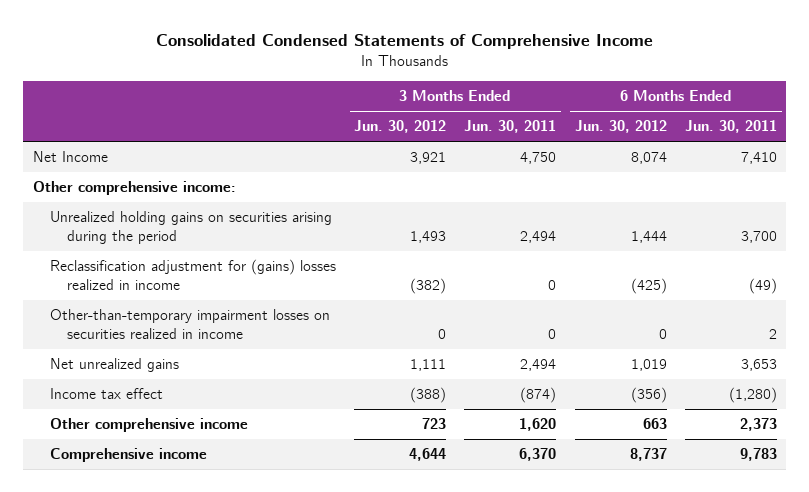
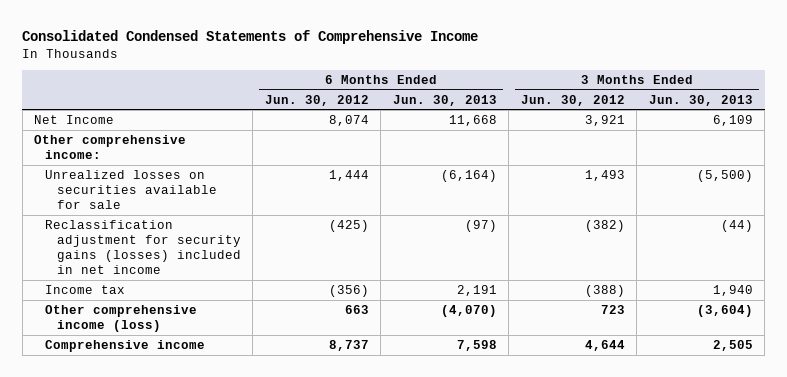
[464,120,557,134] Jun. 30, 2011 -> none
[684,120,777,134] Jun. 30, 2011 -> none
none -> [392,94,497,106] Jun. 30, 2013
none -> [648,94,753,106] Jun. 30, 2013
[49,309,330,339] Other-than-temporary impairment losses on securities realized in income -> none
[49,358,179,373] Net unrealized gains -> none
[49,211,332,244] Unrealized holding gains on securities arising during the period -> [45,169,217,209] Unrealized losses on securities available for sale
[49,259,336,290] Reclassification adjustment for (gains) losses realized in income -> [45,219,241,274] Reclassification adjustment for security gains (losses) included in net income
[49,388,163,400] Income tax effect -> [45,284,126,294] Income tax
[49,418,248,433] Other comprehensive income -> [45,304,198,332] Other comprehensive income (loss)

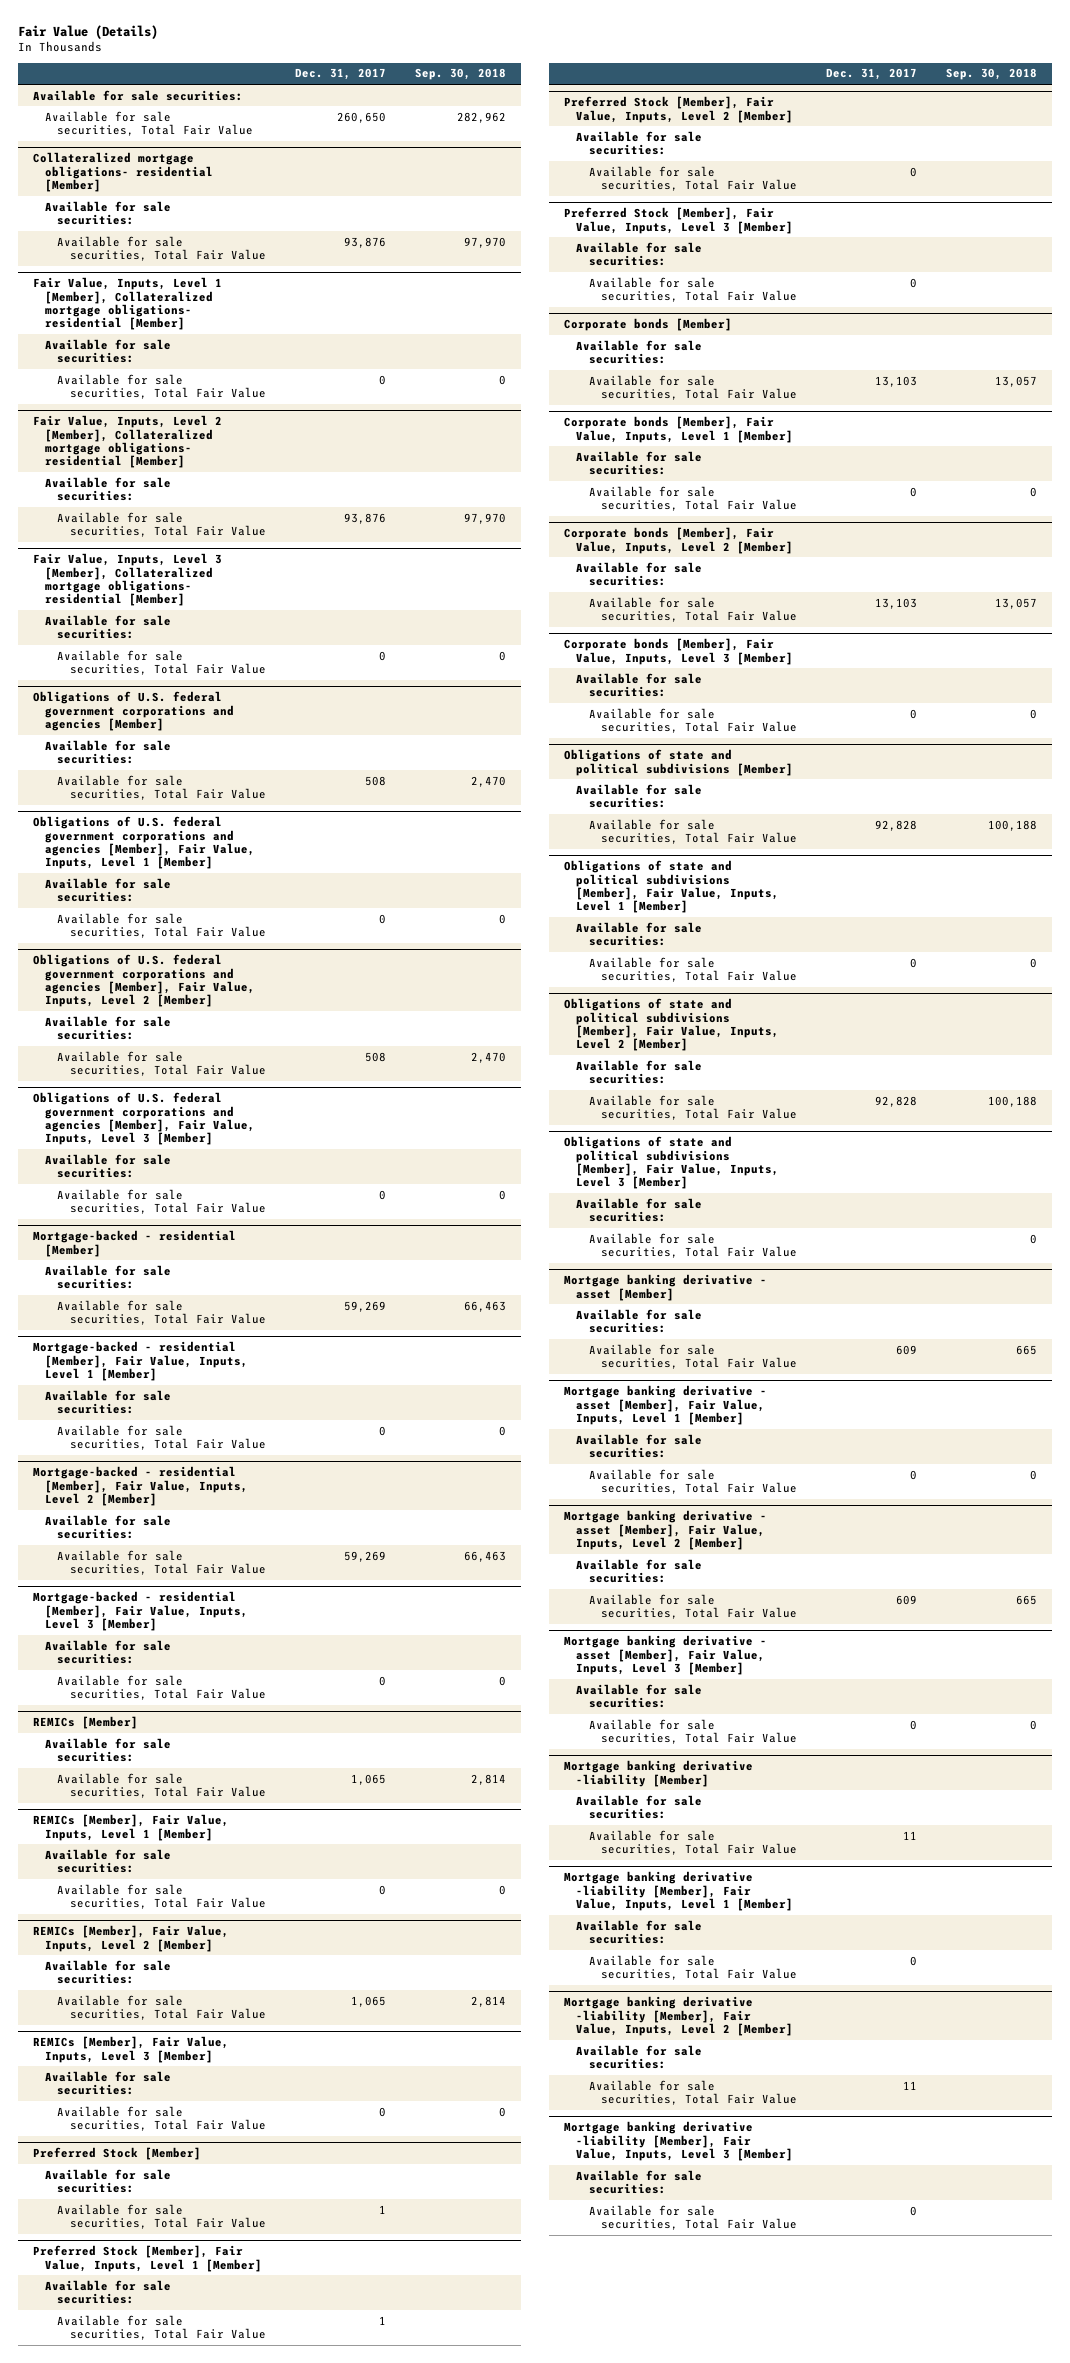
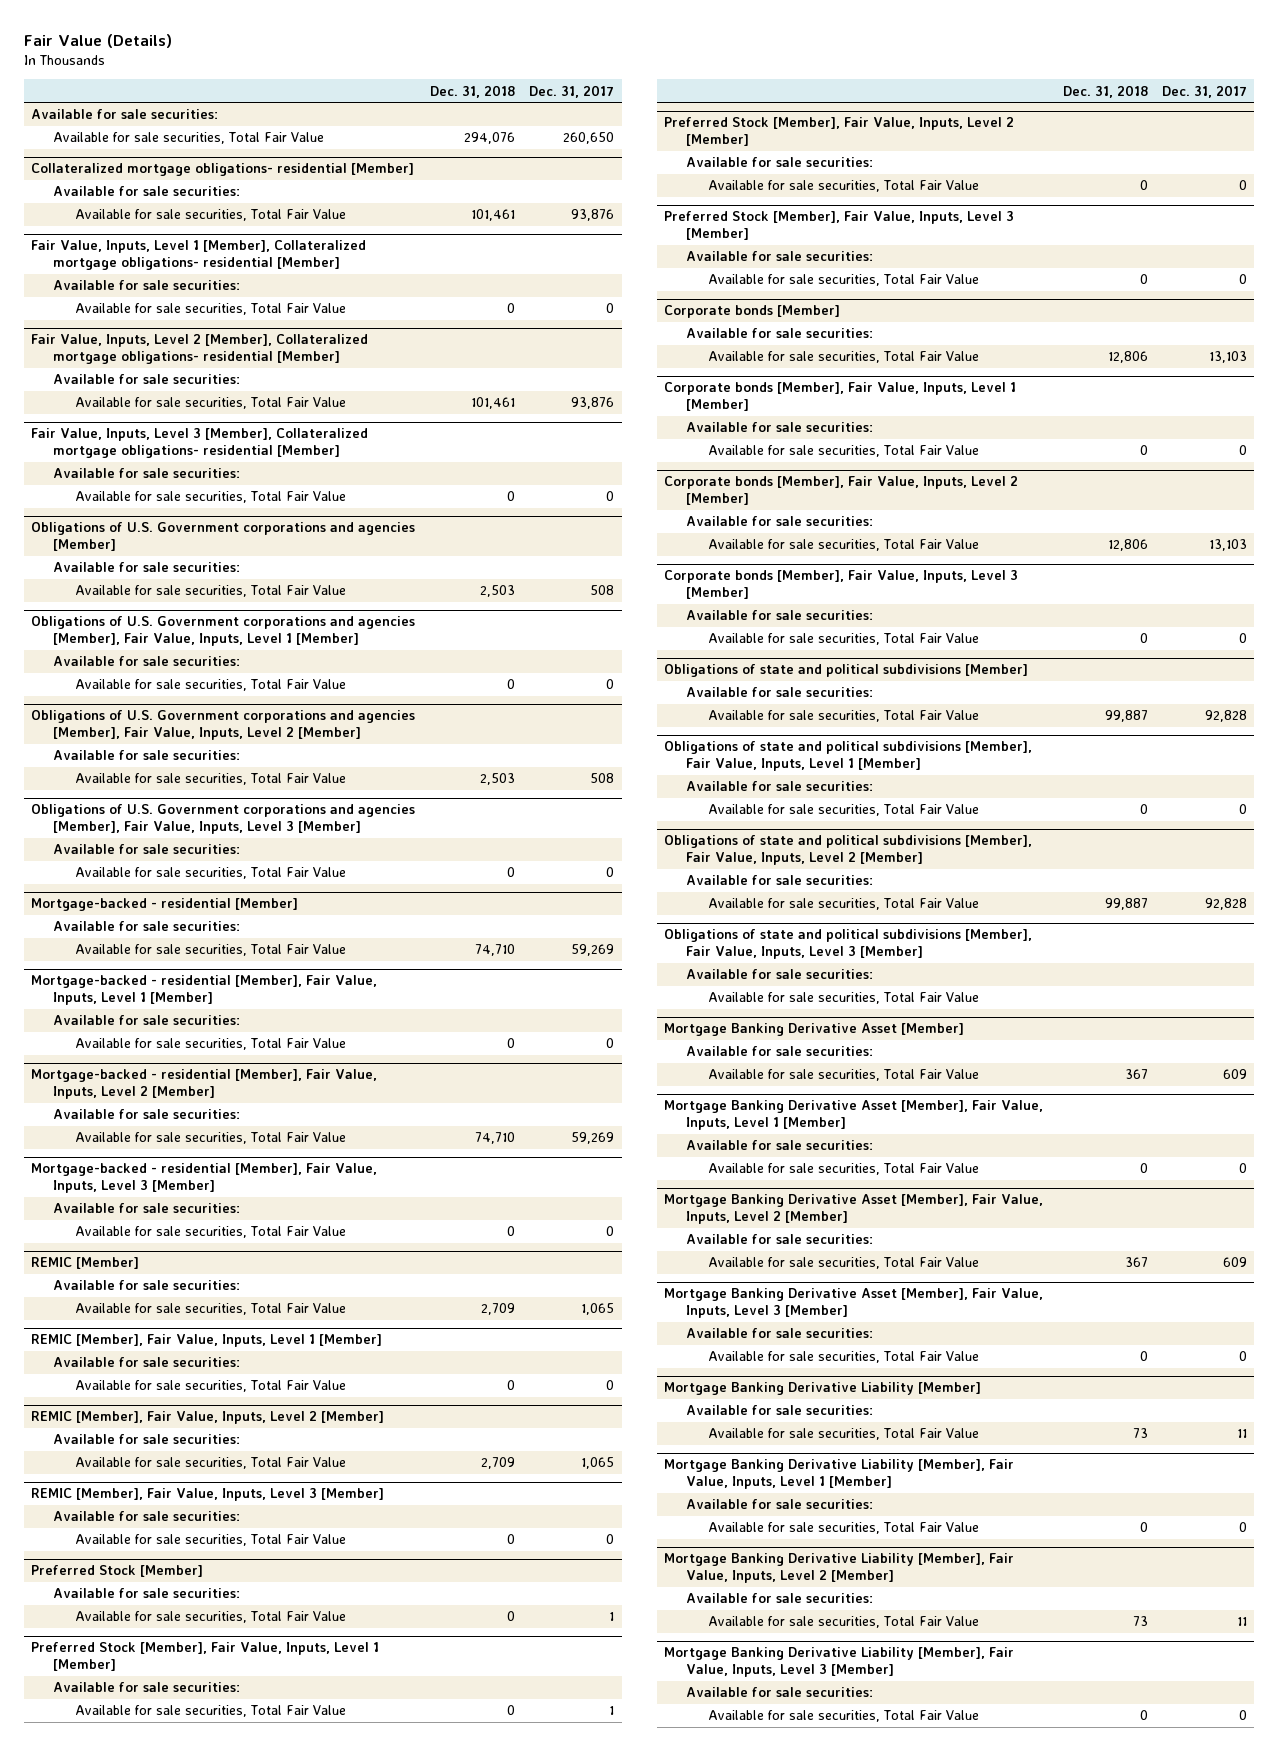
[415,68,507,81] Sep. 30, 2018 -> none
none -> [429,84,515,98] Dec. 31, 2018
[32,691,234,731] Obligations of U.S. federal government corporations and agencies [Member] -> [31,522,416,552] Obligations of U.S. Government corporations and agencies [Member]
[32,816,255,870] Obligations of U.S. federal government corporations and agencies [Member], Fair Value, Inputs, Level 1 [Member] -> [31,616,416,647] Obligations of U.S. Government corporations and agencies [Member], Fair Value, Inputs, Level 1 [Member]
[32,954,255,1008] Obligations of U.S. federal government corporations and agencies [Member], Fair Value, Inputs, Level 2 [Member] -> [31,710,416,741] Obligations of U.S. Government corporations and agencies [Member], Fair Value, Inputs, Level 2 [Member]
[32,1092,255,1146] Obligations of U.S. federal government corporations and agencies [Member], Fair Value, Inputs, Level 3 [Member] -> [31,804,416,835] Obligations of U.S. Government corporations and agencies [Member], Fair Value, Inputs, Level 3 [Member]
[32,1716,138,1730] REMICs [Member] -> [31,1257,140,1270] REMIC [Member]
[32,1814,229,1841] REMICs [Member], Fair Value, Inputs, Level 1 [Member] -> [31,1334,383,1348] REMIC [Member], Fair Value, Inputs, Level 1 [Member]
[32,1925,229,1952] REMICs [Member], Fair Value, Inputs, Level 2 [Member] -> [31,1411,385,1425] REMIC [Member], Fair Value, Inputs, Level 2 [Member]
[32,2036,229,2063] REMICs [Member], Fair Value, Inputs, Level 3 [Member] -> [31,1488,385,1502] REMIC [Member], Fair Value, Inputs, Level 3 [Member]
[563,1274,767,1301] Mortgage banking derivative - asset [Member] -> [664,1023,965,1037] Mortgage Banking Derivative Asset [Member]
[563,1385,767,1425] Mortgage banking derivative - asset [Member], Fair Value, Inputs, Level 1 [Member] -> [664,1100,1044,1131] Mortgage Banking Derivative Asset [Member], Fair Value, Inputs, Level 1 [Member]
[563,1510,767,1550] Mortgage banking derivative - asset [Member], Fair Value, Inputs, Level 2 [Member] -> [664,1194,1044,1225] Mortgage Banking Derivative Asset [Member], Fair Value, Inputs, Level 2 [Member]
[563,1635,767,1675] Mortgage banking derivative - asset [Member], Fair Value, Inputs, Level 3 [Member] -> [664,1288,1044,1319] Mortgage Banking Derivative Asset [Member], Fair Value, Inputs, Level 3 [Member]
[563,1760,753,1787] Mortgage banking derivative -liability [Member] -> [664,1382,982,1396] Mortgage Banking Derivative Liability [Member]
[563,1871,794,1911] Mortgage banking derivative -liability [Member], Fair Value, Inputs, Level 1 [Member] -> [664,1459,1015,1490] Mortgage Banking Derivative Liability [Member], Fair Value, Inputs, Level 1 [Member]
[563,1996,794,2036] Mortgage banking derivative -liability [Member], Fair Value, Inputs, Level 2 [Member] -> [664,1553,1015,1584] Mortgage Banking Derivative Liability [Member], Fair Value, Inputs, Level 2 [Member]
[563,2121,794,2161] Mortgage banking derivative -liability [Member], Fair Value, Inputs, Level 3 [Member] -> [664,1647,1015,1678] Mortgage Banking Derivative Liability [Member], Fair Value, Inputs, Level 3 [Member]

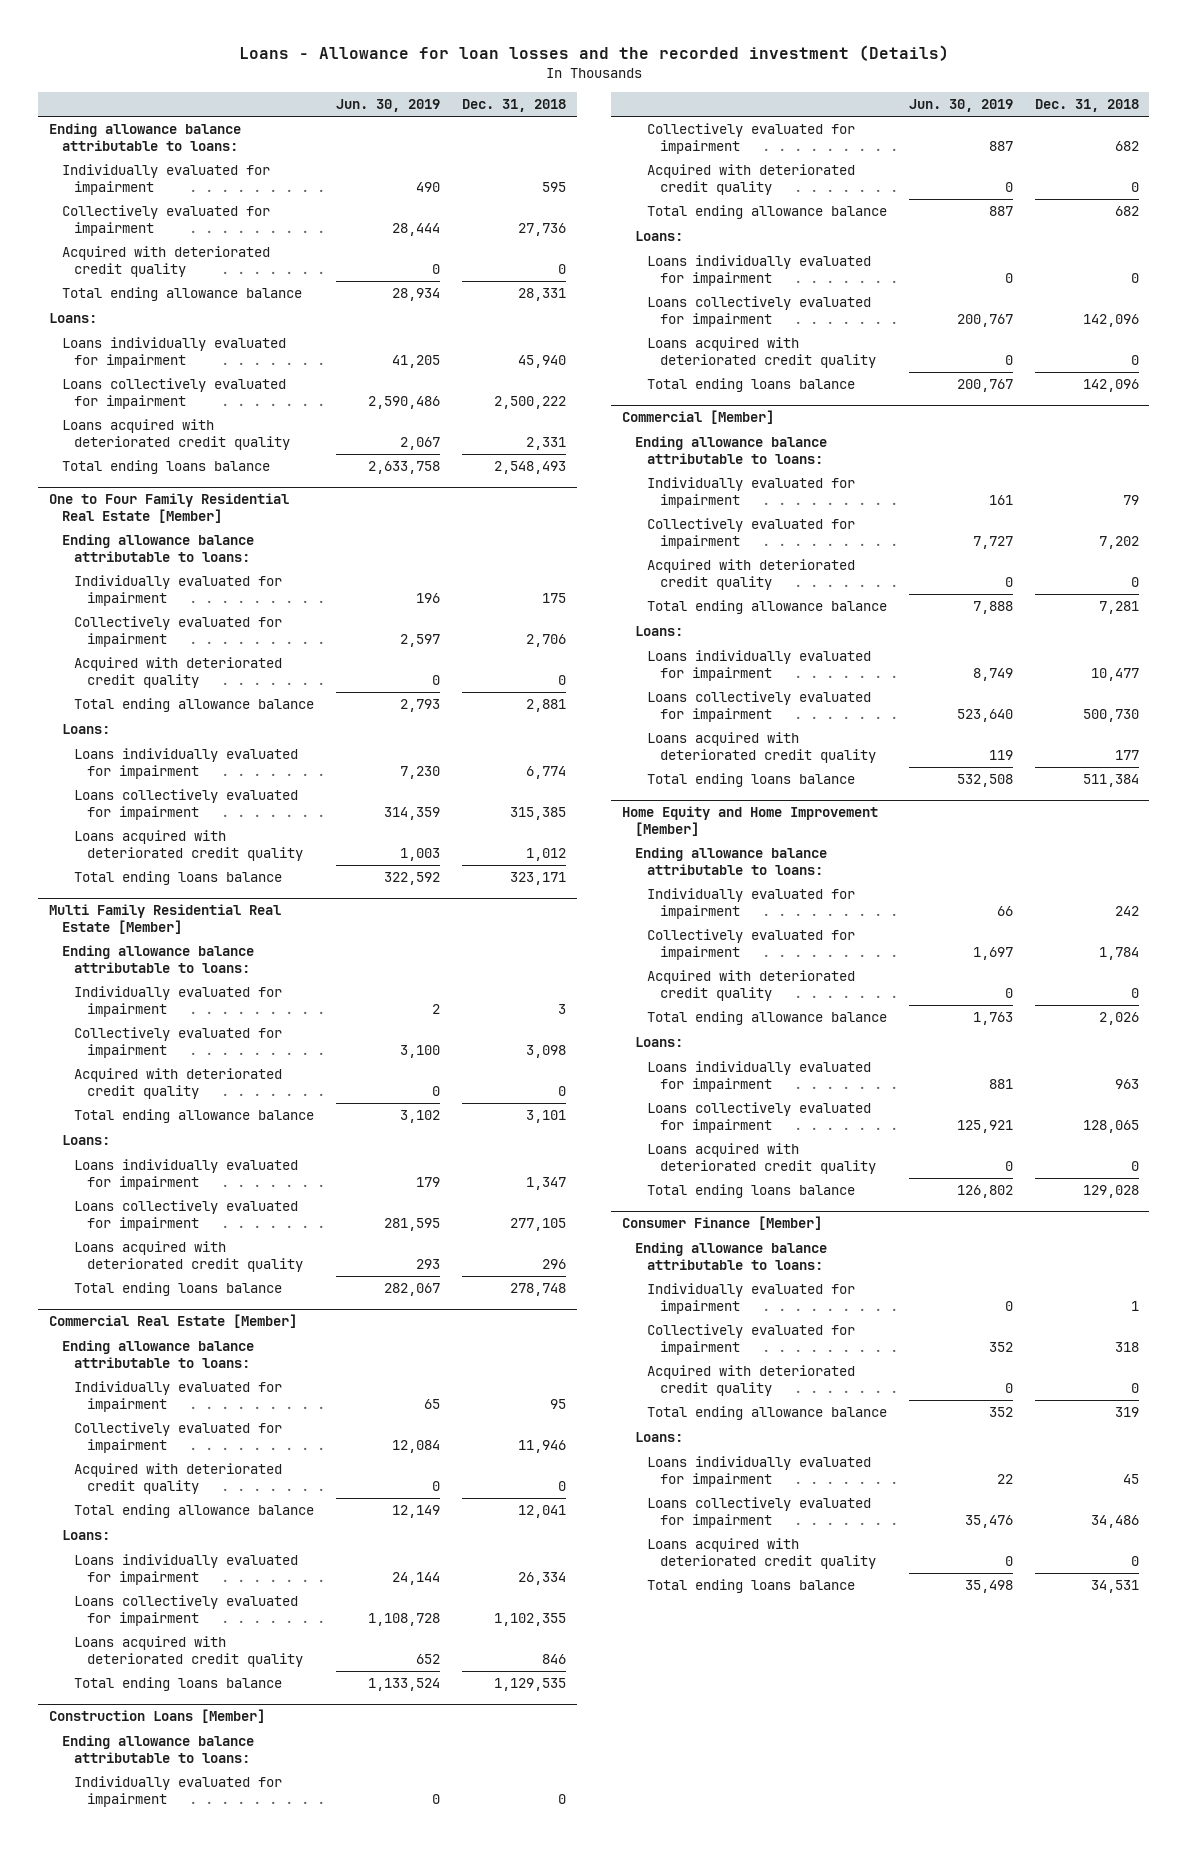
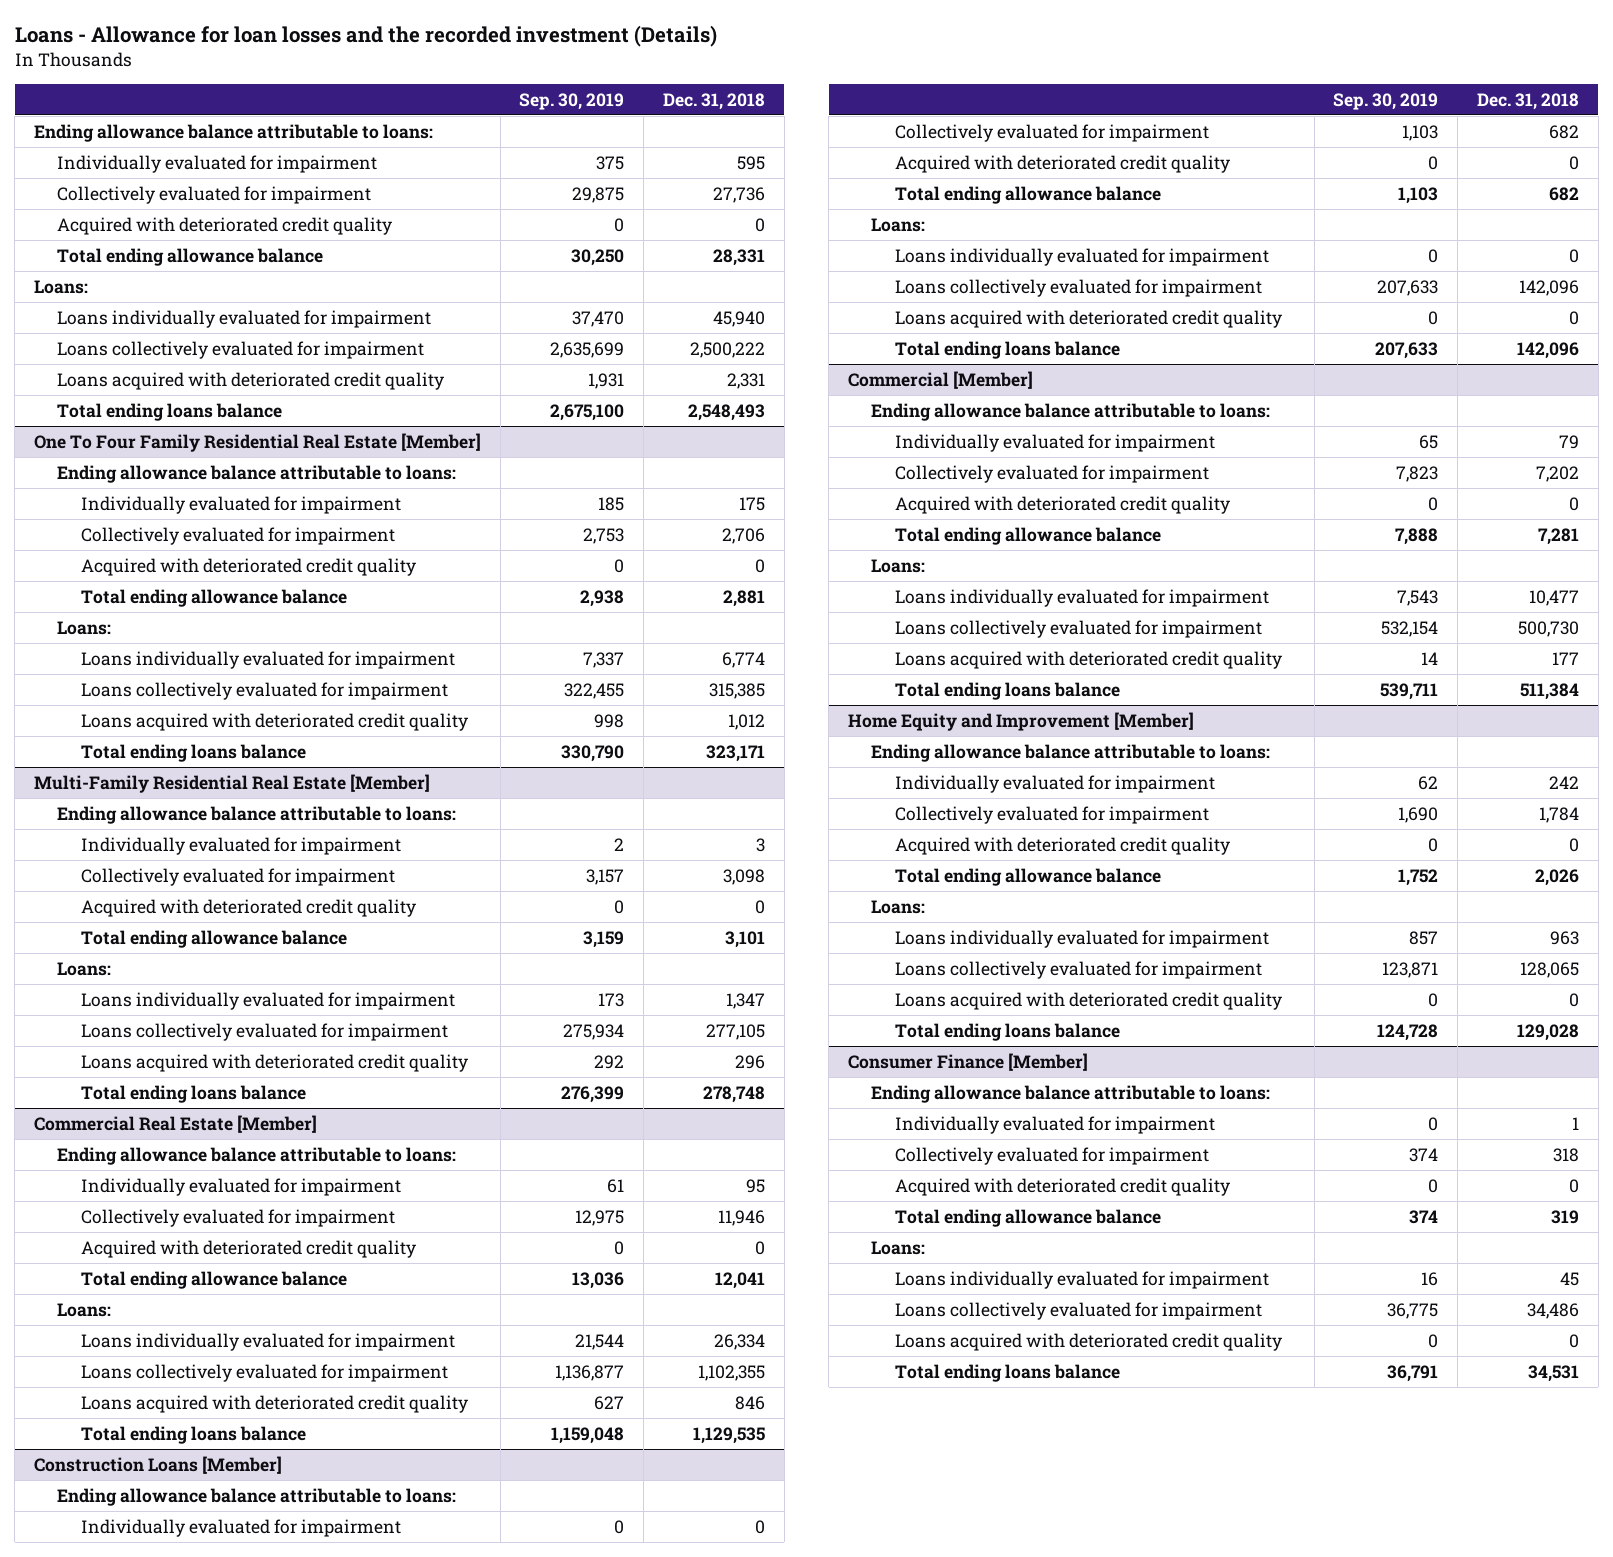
[336,99,441,113] Jun. 30, 2019 -> none
none -> [519,92,625,110] Sep. 30, 2019
[48,493,289,523] One to Four Family Residential Real Estate [Member] -> [33,432,481,452] One To Four Family Residential Real Estate [Member]
[48,904,281,934] Multi Family Residential Real Estate [Member] -> [33,773,430,793] Multi-Family Residential Real Estate [Member]
[621,806,878,836] Home Equity and Home Improvement [Member] -> [847,711,1194,731] Home Equity and Improvement [Member]

